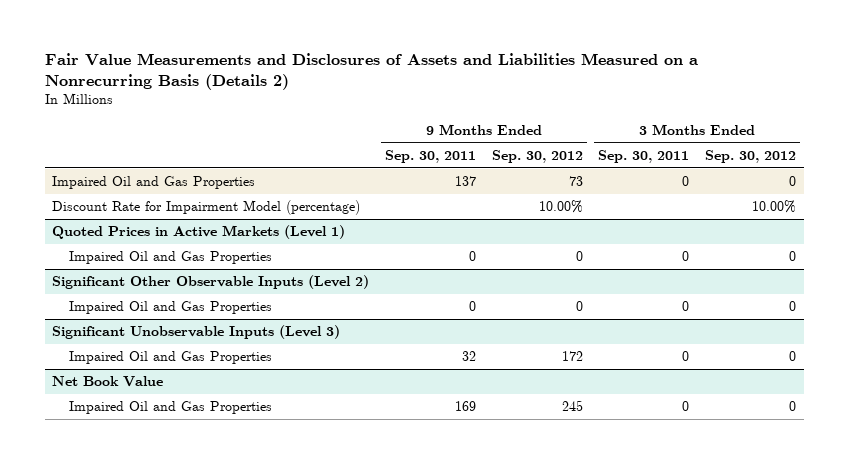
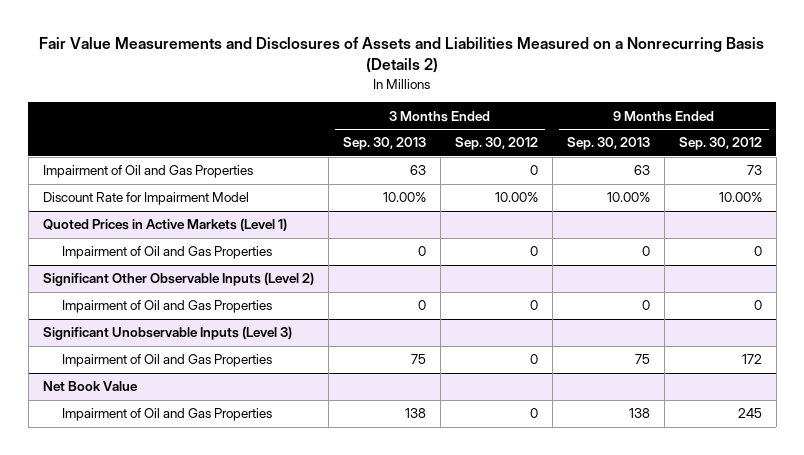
[384,149,476,163] Sep. 30, 2011 -> none
[598,149,690,163] Sep. 30, 2011 -> none
none -> [342,137,426,151] Sep. 30, 2013
none -> [566,137,650,151] Sep. 30, 2013
[52,176,256,190] Impaired Oil and Gas Properties -> [42,165,253,179] Impairment of Oil and Gas Properties
[52,200,361,216] Discount Rate for Impairment Model (percentage) -> [42,192,249,206] Discount Rate for Impairment Model
[68,251,272,265] Impaired Oil and Gas Properties -> [61,246,272,260] Impairment of Oil and Gas Properties
[68,301,272,315] Impaired Oil and Gas Properties -> [61,300,272,314] Impairment of Oil and Gas Properties
[68,351,272,365] Impaired Oil and Gas Properties -> [61,354,272,368] Impairment of Oil and Gas Properties
[68,401,272,415] Impaired Oil and Gas Properties -> [61,408,272,422] Impairment of Oil and Gas Properties

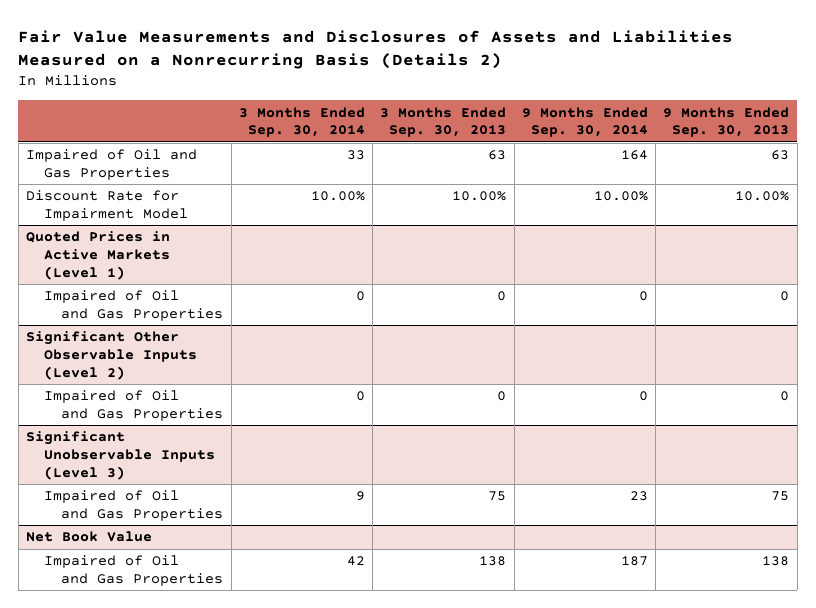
[454,137,538,151] Sep. 30, 2012 -> none
[678,137,762,151] Sep. 30, 2012 -> none
none -> [238,106,365,138] 3 Months Ended Sep. 30, 2014
none -> [521,106,648,138] 9 Months Ended Sep. 30, 2014
[42,165,253,179] Impairment of Oil and Gas Properties -> [26,149,198,181] Impaired of Oil and Gas Properties
[61,246,272,260] Impairment of Oil and Gas Properties -> [43,290,224,322] Impaired of Oil and Gas Properties
[61,300,272,314] Impairment of Oil and Gas Properties -> [43,390,224,422] Impaired of Oil and Gas Properties
[61,354,272,368] Impairment of Oil and Gas Properties -> [43,490,224,522] Impaired of Oil and Gas Properties
[61,408,272,422] Impairment of Oil and Gas Properties -> [43,555,224,587] Impaired of Oil and Gas Properties

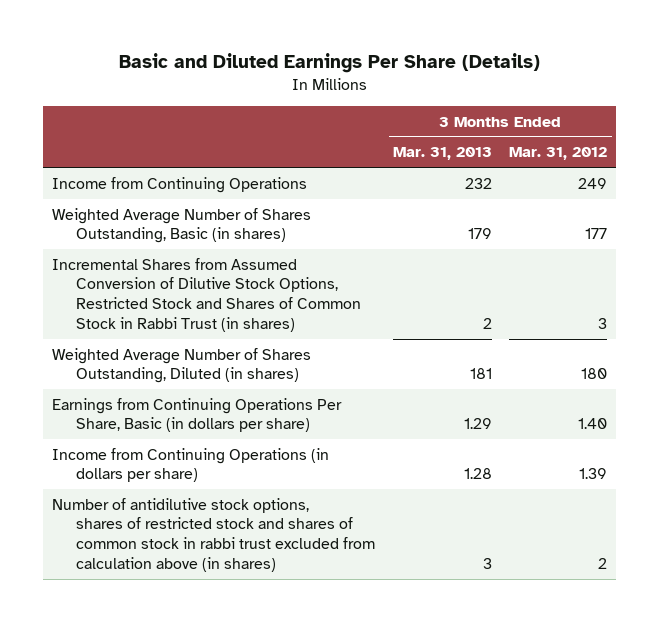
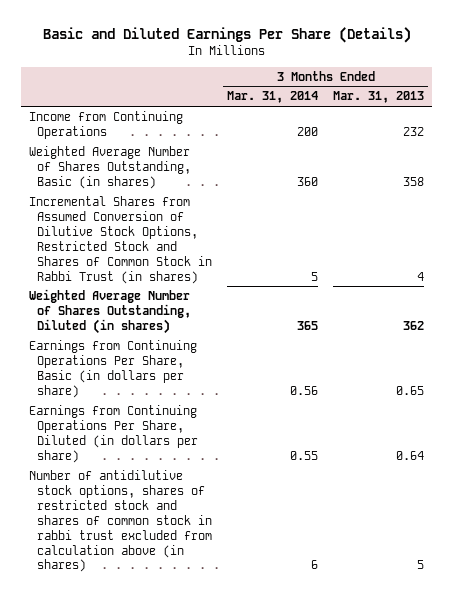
[509,147,608,161] Mar. 31, 2012 -> none
none -> [227,91,319,104] Mar. 31, 2014
[467,228,492,240] 179 -> [403,176,425,186] 358
[482,317,492,329] 2 -> [417,271,425,281] 4
[469,368,492,380] 181 -> [403,320,425,330] 362
[463,418,492,430] 1.29 -> [396,385,425,395] 0.65
[51,447,329,483] Income from Continuing Operations (in dollars per share) -> [28,405,199,463] Earnings from Continuing Operations Per Share, Diluted (in dollars per share)
[463,468,492,480] 1.28 -> [396,450,425,460] 0.64
[482,557,492,569] 3 -> [417,560,425,570] 5

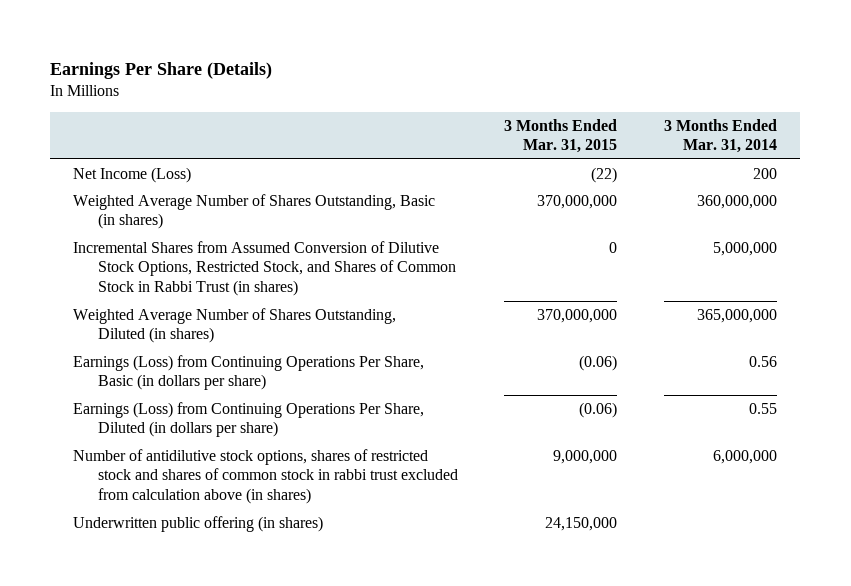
[42,27,411,44] Basic and Diluted Earnings Per Share (Details) -> [50,61,273,79] Earnings Per Share (Details)
[333,91,425,104] Mar. 31, 2013 -> none
none -> [504,118,618,154] 3 Months Ended Mar. 31, 2015
[28,111,183,139] Income from Continuing Operations -> [73,166,192,183] Net Income (Loss)
[297,176,319,186] 360 -> [697,194,778,209] 360,000,000
[28,196,213,284] Incremental Shares from Assumed Conversion of Dilutive Stock Options, Restricted Stock and Shares of Common Stock in Rabbi Trust (in shares) -> [73,240,456,297] Incremental Shares from Assumed Conversion of Dilutive Stock Options, Restricted Stock, and Shares of Common Stock in Rabbi Trust (in shares)
[311,271,319,281] 5 -> [713,241,778,256] 5,000,000
[297,320,319,330] 365 -> [697,308,778,323] 365,000,000
[28,340,197,398] Earnings from Continuing Operations Per Share, Basic (in dollars per share) -> [73,354,425,391] Earnings (Loss) from Continuing Operations Per Share, Basic (in dollars per share)
[28,405,199,463] Earnings from Continuing Operations Per Share, Diluted (in dollars per share) -> [73,401,425,438] Earnings (Loss) from Continuing Operations Per Share, Diluted (in dollars per share)
[311,560,319,570] 6 -> [713,449,778,464] 6,000,000
none -> [73,515,324,532] Underwritten public offering (in shares)

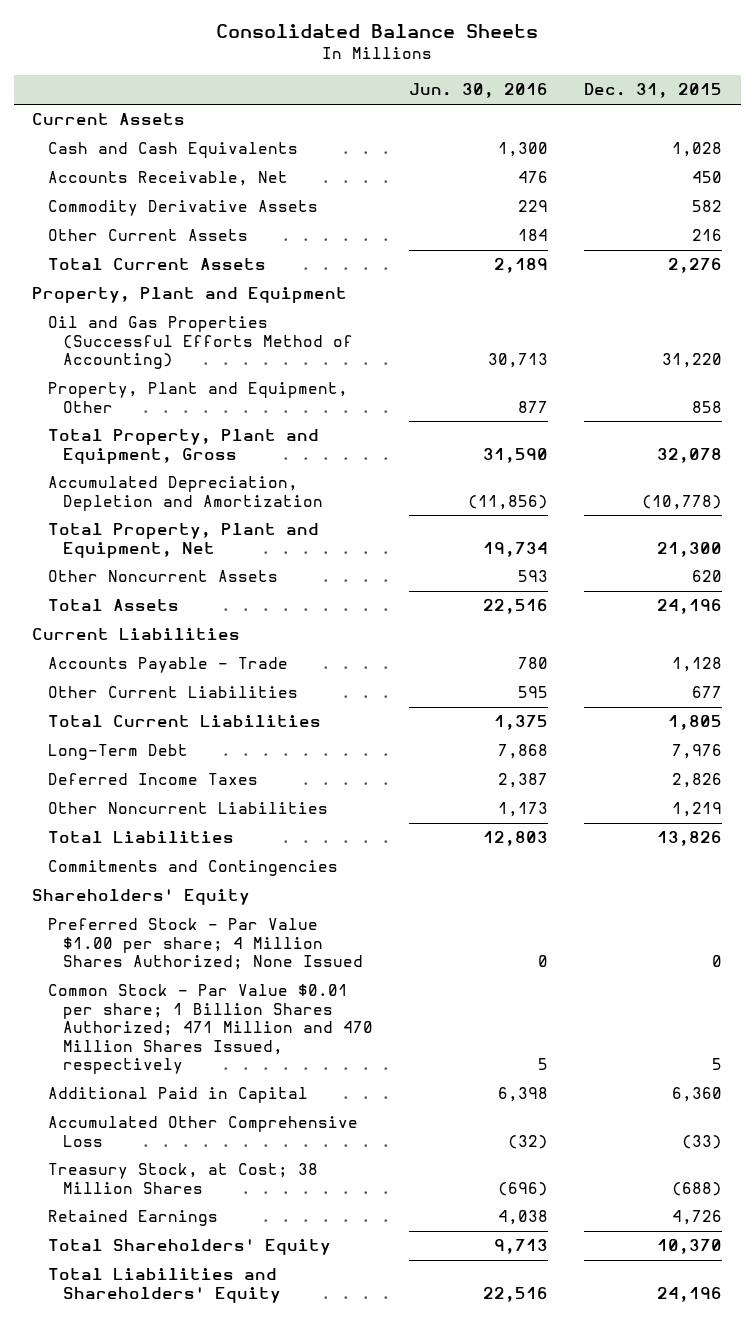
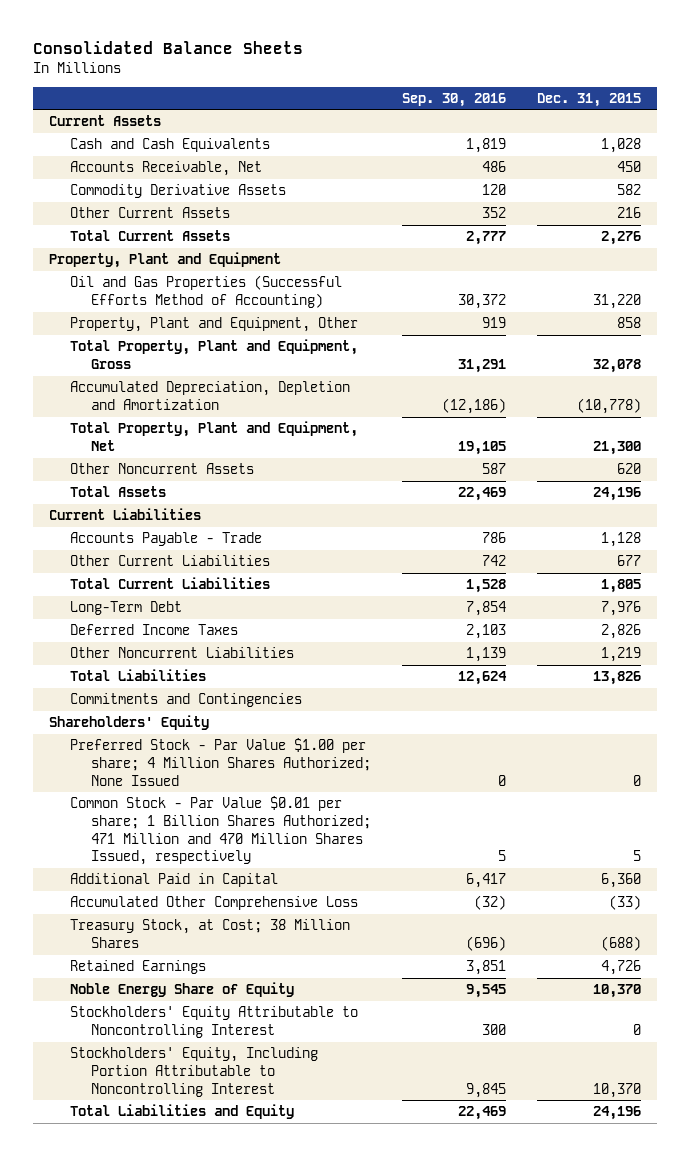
[409,83,549,99] Jun. 30, 2016 -> none
none -> [402,92,507,107] Sep. 30, 2016
[47,1239,331,1256] Total Shareholders' Equity -> [69,982,294,998] Noble Energy Share of Equity
none -> [69,1006,358,1038] Stockholders' Equity Attributable to Noncontrolling Interest
none -> [69,1047,318,1097] Stockholders' Equity, Including Portion Attributable to Noncontrolling Interest
[47,1268,281,1303] Total Liabilities and Shareholders' Equity -> [69,1104,294,1120] Total Liabilities and Equity

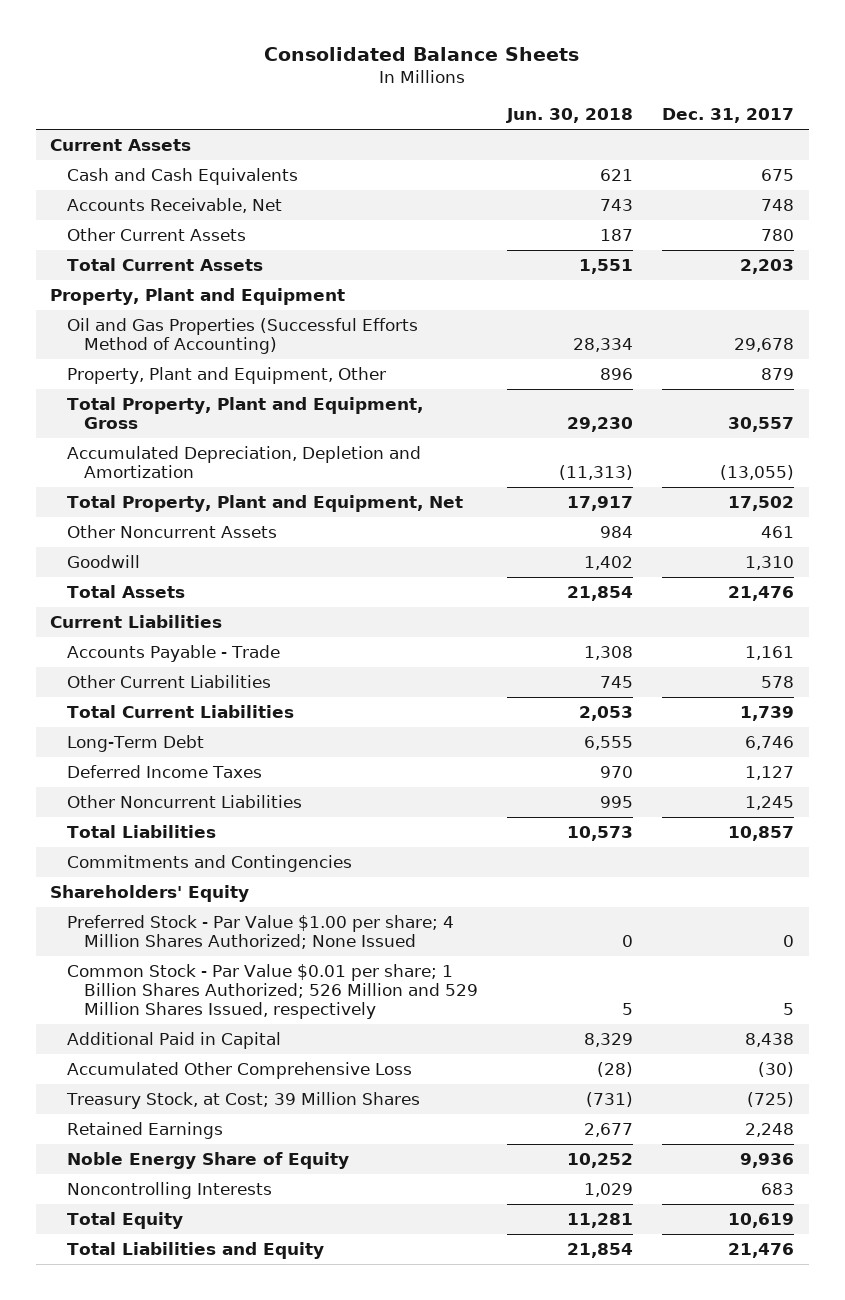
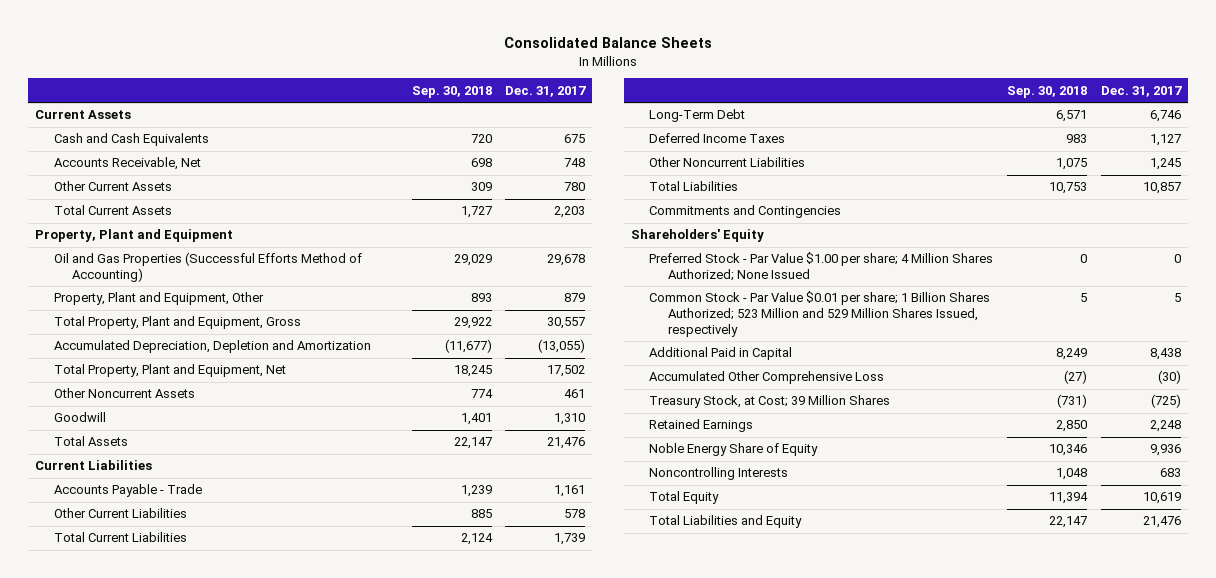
[506,108,634,124] Jun. 30, 2018 -> none
none -> [411,85,492,98] Sep. 30, 2018
[67,963,478,1020] Common Stock - Par Value $0.01 per share; 1 Billion Shares Authorized; 526 Million and 529 Million Shares Issued, respectively -> [649,291,991,337] Common Stock - Par Value $0.01 per share; 1 Billion Shares Authorized; 523 Million and 529 Million Shares Issued, respectively

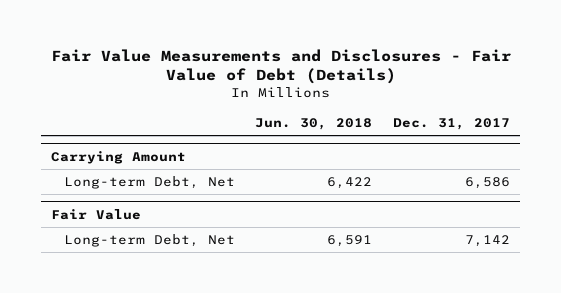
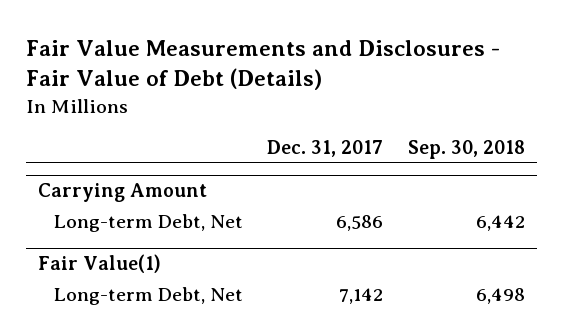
[255,118,373,131] Jun. 30, 2018 -> none
none -> [407,139,525,159] Sep. 30, 2018
[51,208,142,220] Fair Value -> [38,254,162,274] Fair Value(1)

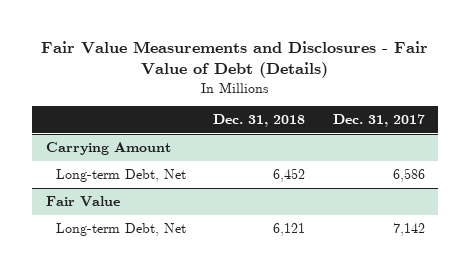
[407,139,525,159] Sep. 30, 2018 -> none
none -> [213,114,306,128] Dec. 31, 2018
[38,254,162,274] Fair Value(1) -> [45,196,120,208] Fair Value

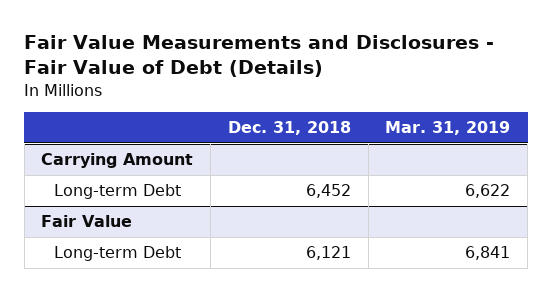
[332,114,425,128] Dec. 31, 2017 -> none
none -> [385,121,511,136] Mar. 31, 2019
[56,169,187,183] Long-term Debt, Net -> [54,184,182,200] Long-term Debt
[56,223,187,237] Long-term Debt, Net -> [54,246,182,262] Long-term Debt

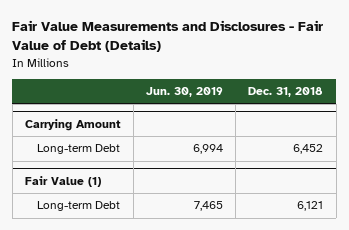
[385,121,511,136] Mar. 31, 2019 -> none
none -> [146,87,224,98] Jun. 30, 2019
[41,215,133,228] Fair Value -> [25,176,102,188] Fair Value (1)

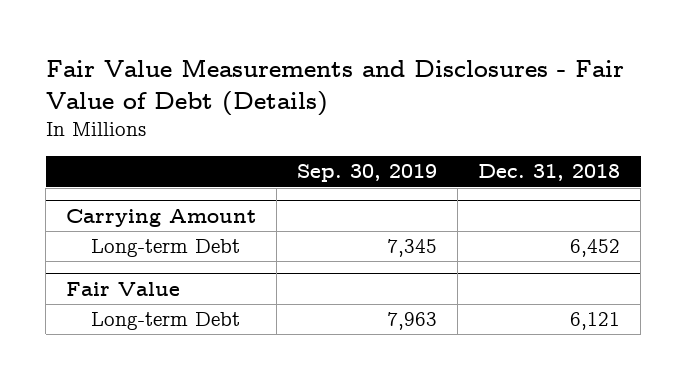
[146,87,224,98] Jun. 30, 2019 -> none
none -> [297,164,438,183] Sep. 30, 2019
[25,176,102,188] Fair Value (1) -> [66,281,181,296] Fair Value

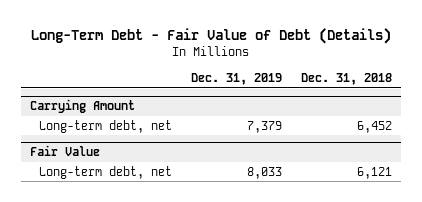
[45,59,624,116] Fair Value Measurements and Disclosures - Fair Value of Debt (Details) -> [31,27,392,44] Long-Term Debt - Fair Value of Debt (Details)
[297,164,438,183] Sep. 30, 2019 -> none
none -> [190,73,282,86] Dec. 31, 2019
[90,239,240,258] Long-term Debt -> [39,120,173,134] Long-term debt, net
[90,312,240,331] Long-term Debt -> [39,166,173,180] Long-term debt, net

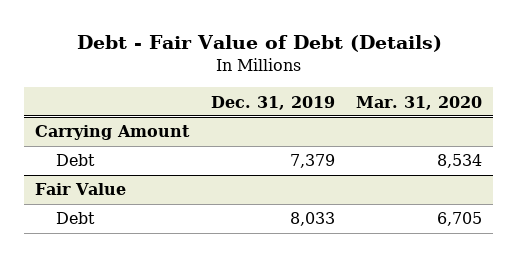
[31,27,392,44] Long-Term Debt - Fair Value of Debt (Details) -> [76,35,442,53] Debt - Fair Value of Debt (Details)
[300,73,392,86] Dec. 31, 2018 -> none
none -> [356,95,483,110] Mar. 31, 2020
[39,120,173,134] Long-term debt, net -> [55,154,95,167] Debt
[39,166,173,180] Long-term debt, net -> [55,212,95,225] Debt

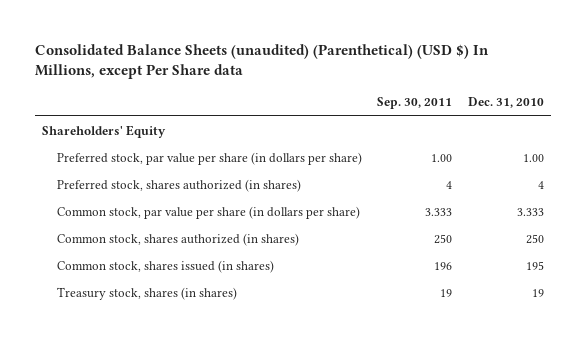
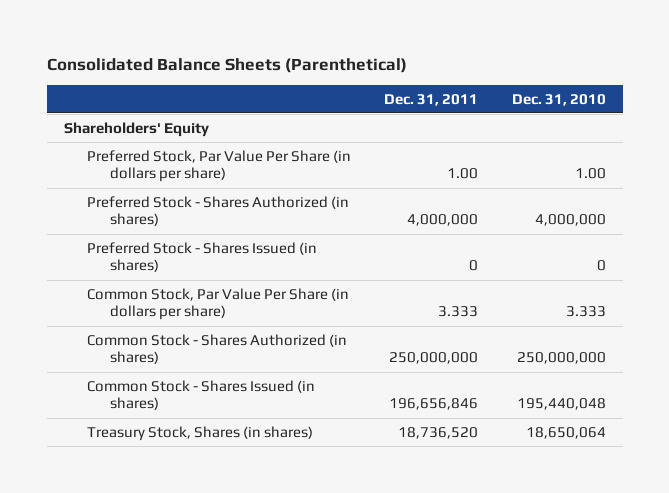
[34,44,489,80] Consolidated Balance Sheets (unaudited) (Parenthetical) (USD $) In Millions, except Per Share data -> [46,57,407,73] Consolidated Balance Sheets (Parenthetical)
[377,97,453,110] Sep. 30, 2011 -> none
none -> [384,93,479,106] Dec. 31, 2011
[57,151,363,165] Preferred stock, par value per share (in dollars per share) -> [86,149,351,183] Preferred Stock, Par Value Per Share (in dollars per share)
[57,178,302,192] Preferred stock, shares authorized (in shares) -> [86,195,349,227] Preferred Stock - Shares Authorized (in shares)
[537,180,544,189] 4 -> [534,214,606,227] 4,000,000
none -> [86,241,317,273] Preferred Stock - Shares Issued (in shares)
[57,205,361,219] Common stock, par value per share (in dollars per share) -> [86,287,349,321] Common Stock, Par Value Per Share (in dollars per share)
[57,232,300,246] Common stock, shares authorized (in shares) -> [86,333,347,365] Common Stock - Shares Authorized (in shares)
[525,233,544,244] 250 -> [516,352,606,365] 250,000,000
[57,259,275,273] Common stock, shares issued (in shares) -> [86,379,315,411] Common Stock - Shares Issued (in shares)
[525,260,544,270] 195 -> [516,398,606,411] 195,440,048
[57,286,238,300] Treasury stock, shares (in shares) -> [86,425,313,441] Treasury Stock, Shares (in shares)
[531,288,544,297] 19 -> [525,426,606,439] 18,650,064

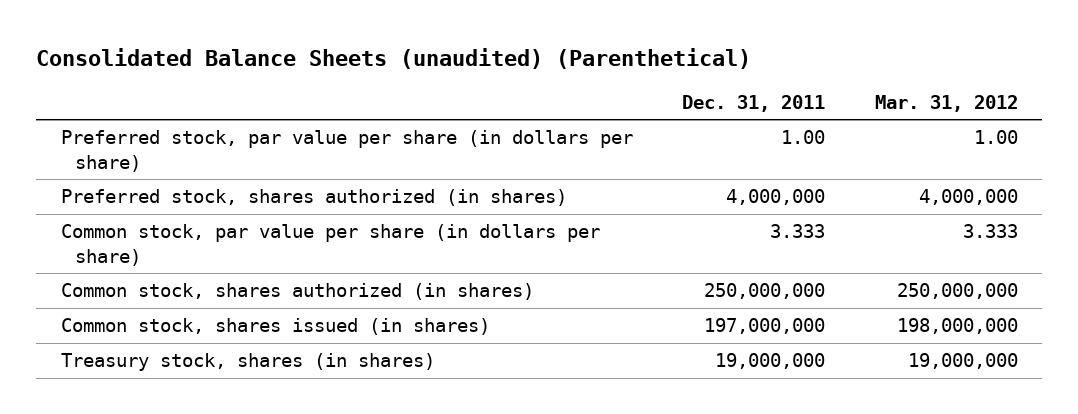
[46,57,407,73] Consolidated Balance Sheets (Parenthetical) -> [36,47,752,69] Consolidated Balance Sheets (unaudited) (Parenthetical)
[511,93,606,106] Dec. 31, 2010 -> none
none -> [874,94,1018,112] Mar. 31, 2012
[63,121,209,137] Shareholders' Equity -> none
[86,241,317,273] Preferred Stock - Shares Issued (in shares) -> none
[86,149,351,183] Preferred Stock, Par Value Per Share (in dollars per share) -> [60,130,633,172] Preferred stock, par value per share (in dollars per share)
[86,195,349,227] Preferred Stock - Shares Authorized (in shares) -> [60,189,567,207] Preferred stock, shares authorized (in shares)
[86,287,349,321] Common Stock, Par Value Per Share (in dollars per share) -> [60,224,600,266] Common stock, par value per share (in dollars per share)
[86,333,347,365] Common Stock - Shares Authorized (in shares) -> [60,283,534,301] Common stock, shares authorized (in shares)
[86,379,315,411] Common Stock - Shares Issued (in shares) -> [60,318,490,336] Common stock, shares issued (in shares)
[389,398,479,411] 196,656,846 -> [704,318,826,335] 197,000,000
[86,425,313,441] Treasury Stock, Shares (in shares) -> [60,353,435,372] Treasury stock, shares (in shares)
[398,426,479,439] 18,736,520 -> [715,353,826,370] 19,000,000

